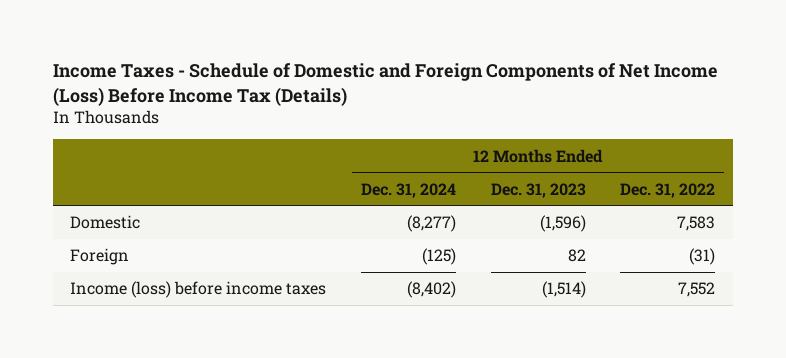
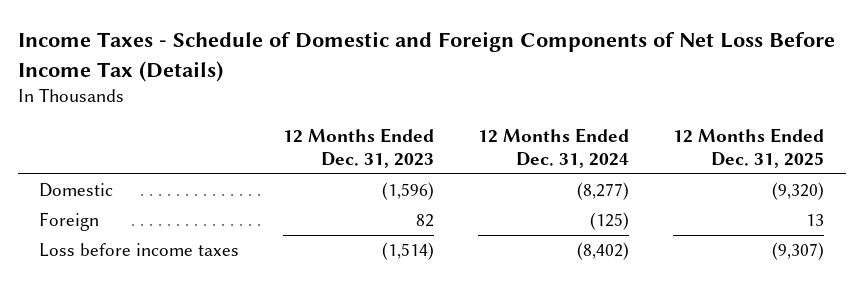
[52,63,718,106] Income Taxes - Schedule of Domestic and Foreign Components of Net Income (Loss) Before Income Tax (Details) -> [17,31,835,82] Income Taxes - Schedule of Domestic and Foreign Components of Net Loss Before Income Tax (Details)
[620,182,716,198] Dec. 31, 2022 -> none
none -> [673,128,825,168] 12 Months Ended Dec. 31, 2025
[70,281,327,299] Income (loss) before income taxes -> [39,243,240,258] Loss before income taxes

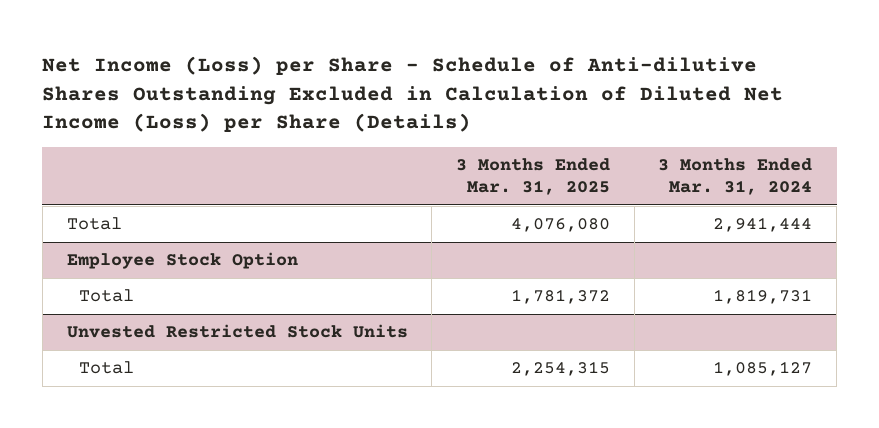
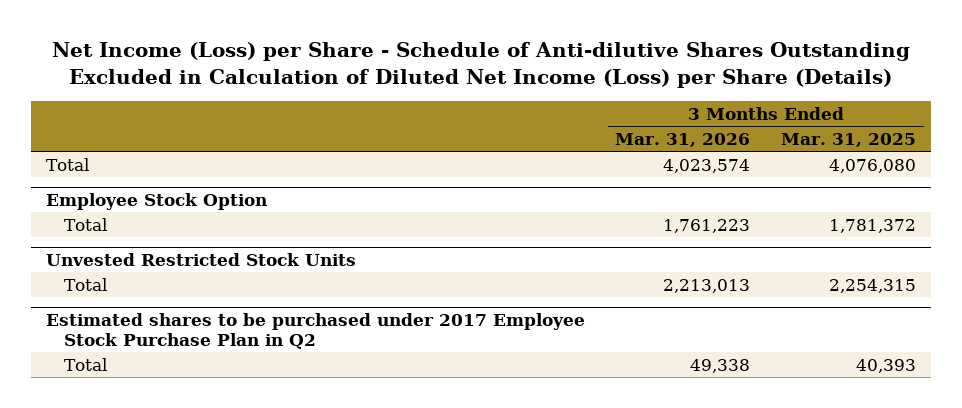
[658,157,813,195] 3 Months Ended Mar. 31, 2024 -> none
none -> [615,133,751,148] Mar. 31, 2026
none -> [45,312,585,349] Estimated shares to be purchased under 2017 Employee Stock Purchase Plan in Q2
none -> [63,357,107,371] Total

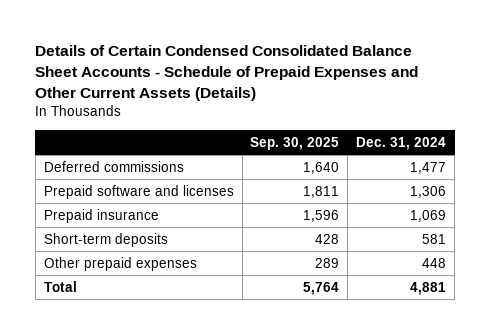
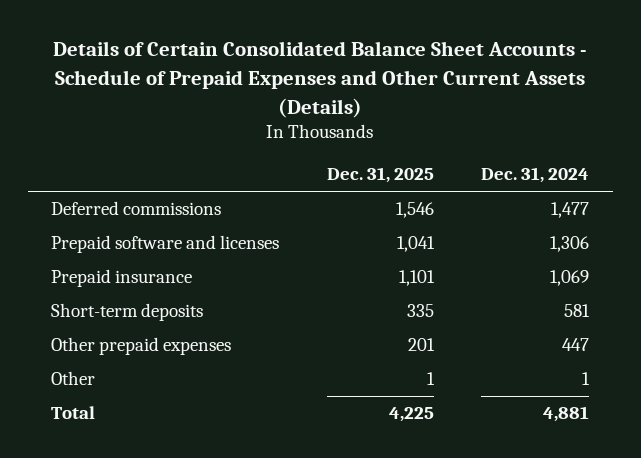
[35,45,419,102] Details of Certain Condensed Consolidated Balance Sheet Accounts - Schedule of Prepaid Expenses and Other Current Assets (Details) -> [53,41,588,118] Details of Certain Consolidated Balance Sheet Accounts - Schedule of Prepaid Expenses and Other Current Assets (Details)
[250,136,340,150] Sep. 30, 2025 -> none
none -> [326,167,434,184] Dec. 31, 2025
[422,257,447,268] 448 -> [562,338,590,352] 447
none -> [51,371,96,386] Other

